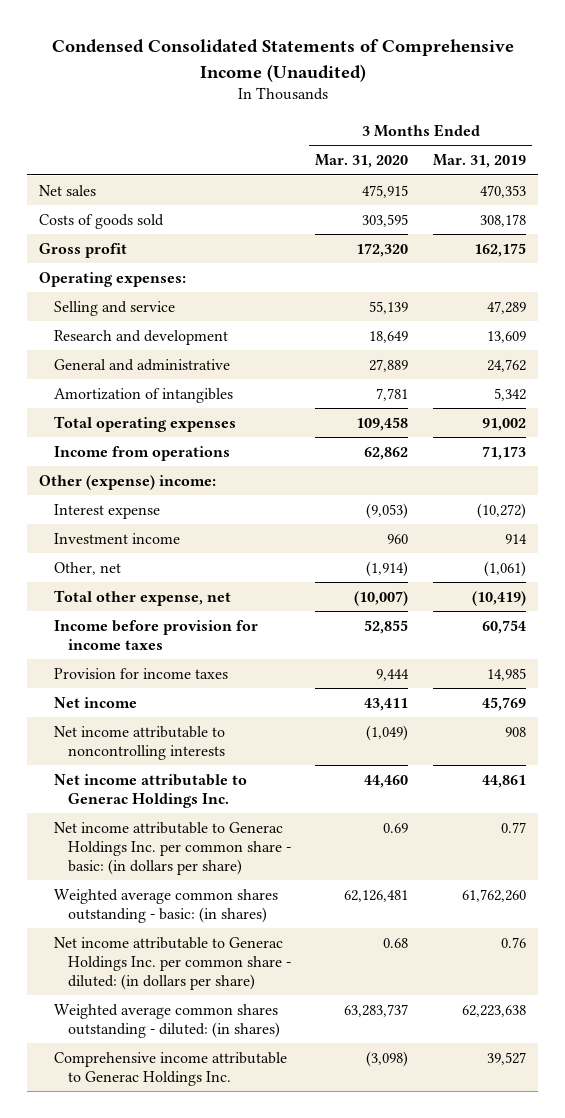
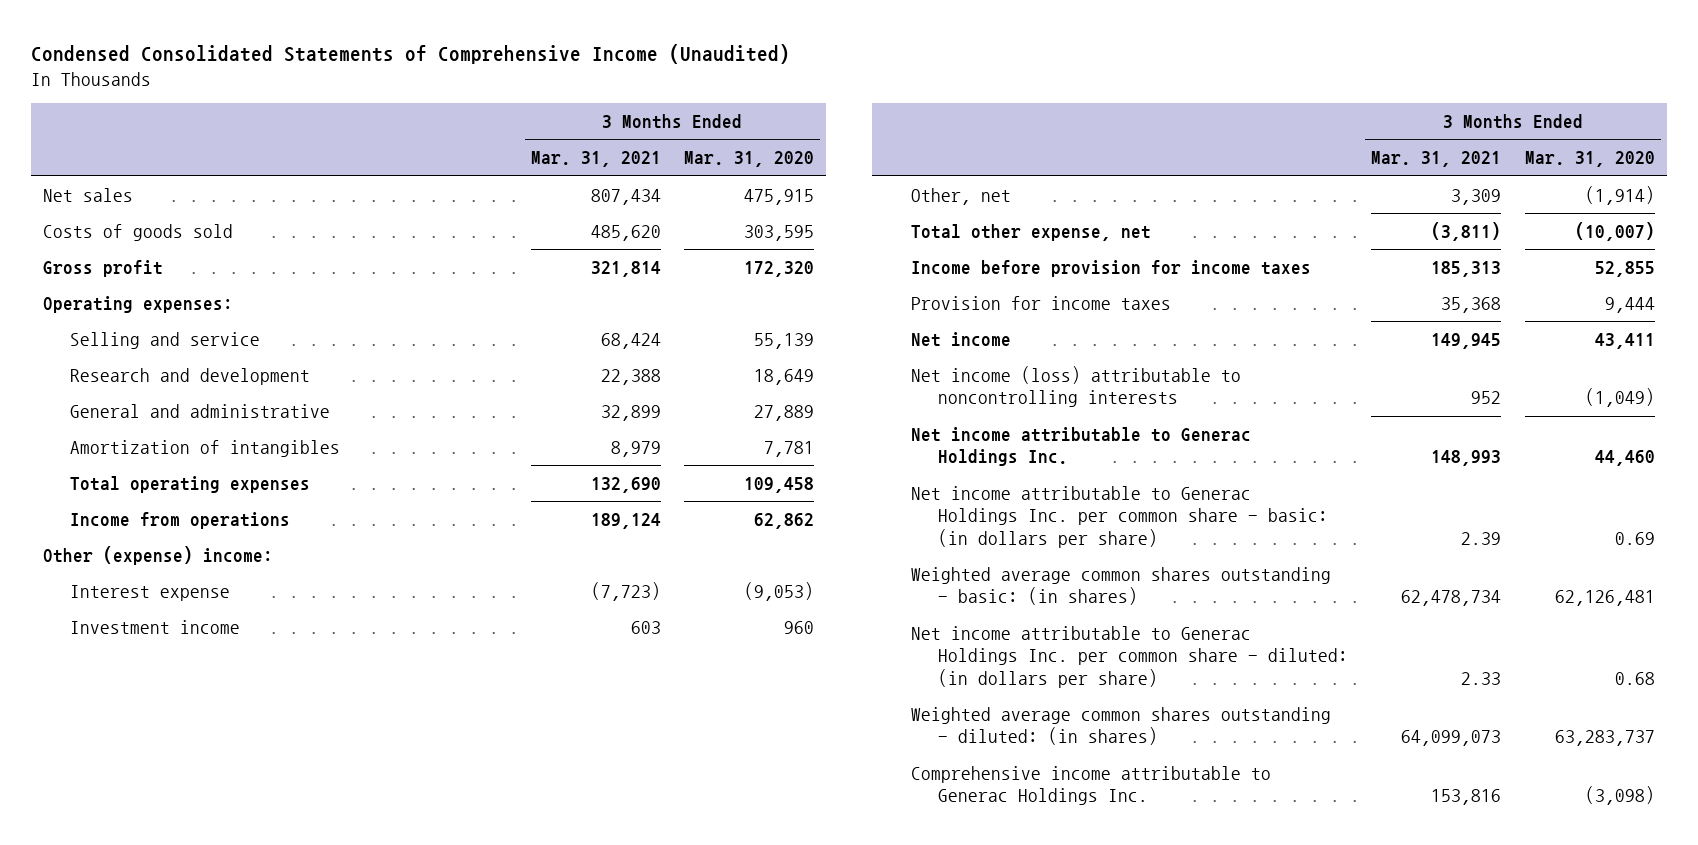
[432,154,526,169] Mar. 31, 2019 -> none
none -> [530,151,661,168] Mar. 31, 2021
[53,726,226,760] Net income attributable to noncontrolling interests -> [910,366,1241,408] Net income (loss) attributable to noncontrolling interests

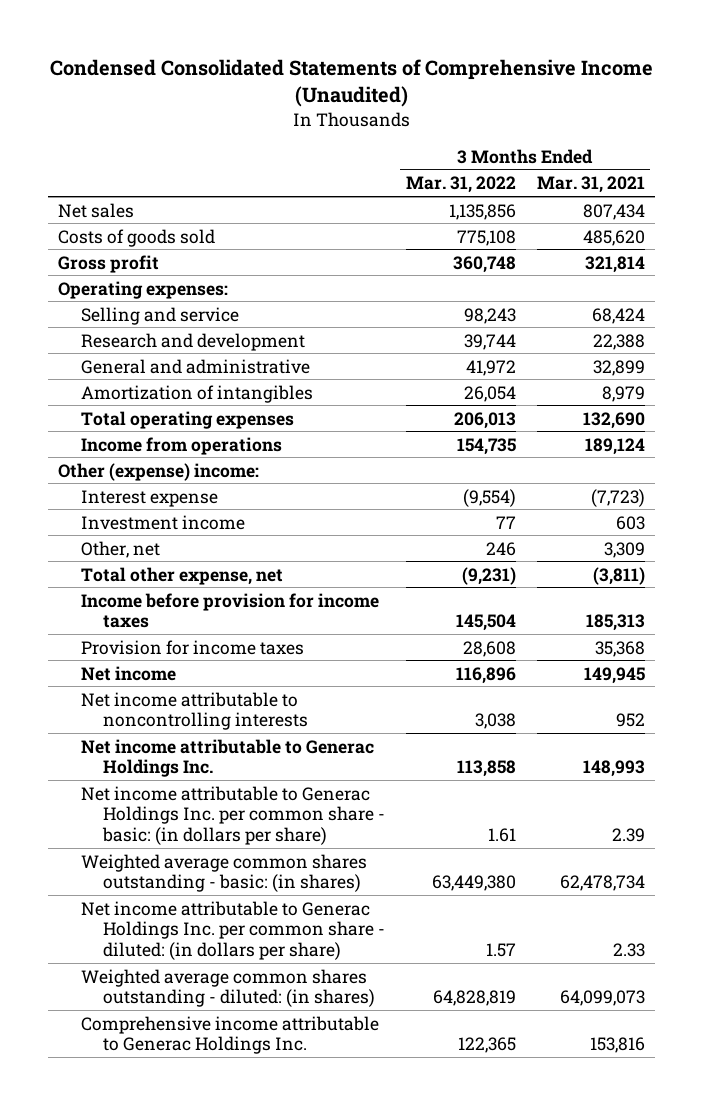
[684,151,815,168] Mar. 31, 2020 -> none
none -> [405,176,516,194] Mar. 31, 2022
[910,366,1241,408] Net income (loss) attributable to noncontrolling interests -> [80,691,308,731] Net income attributable to noncontrolling interests

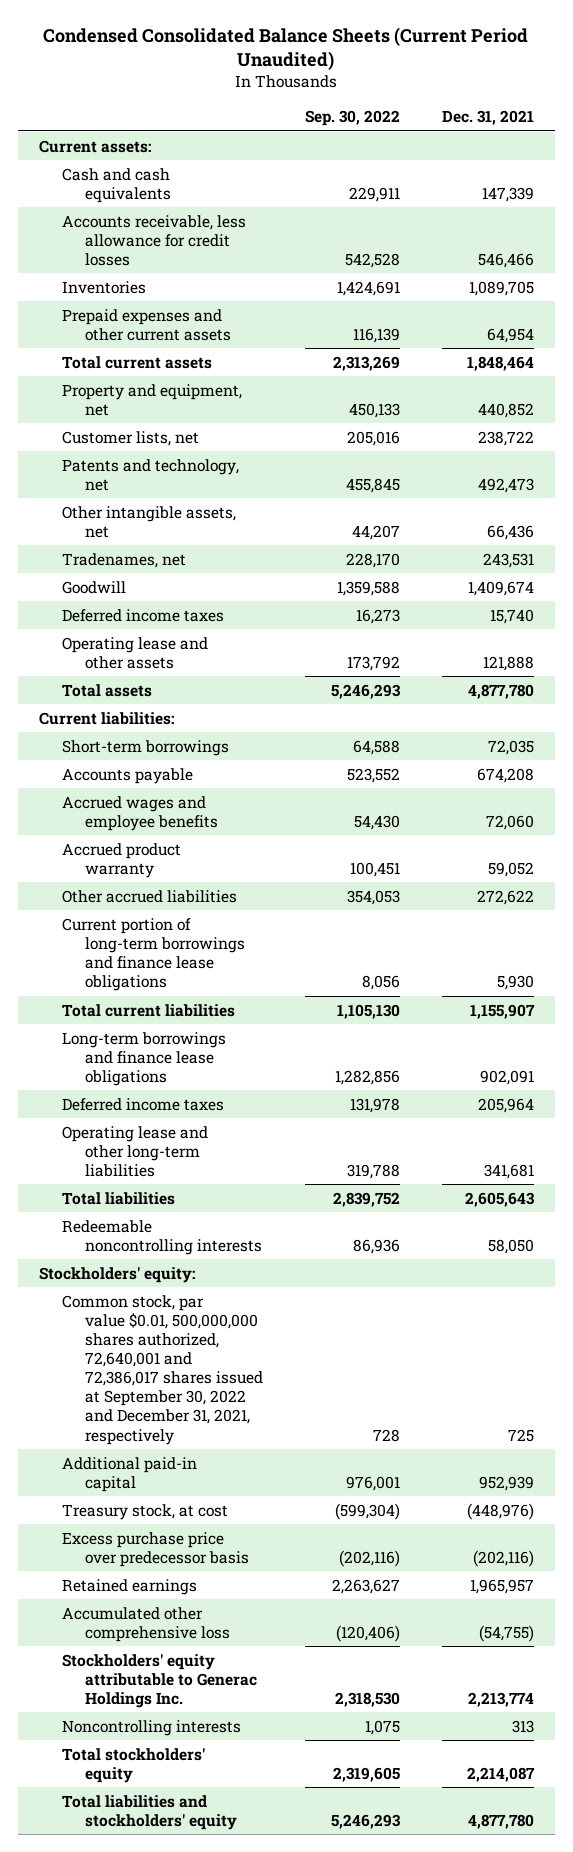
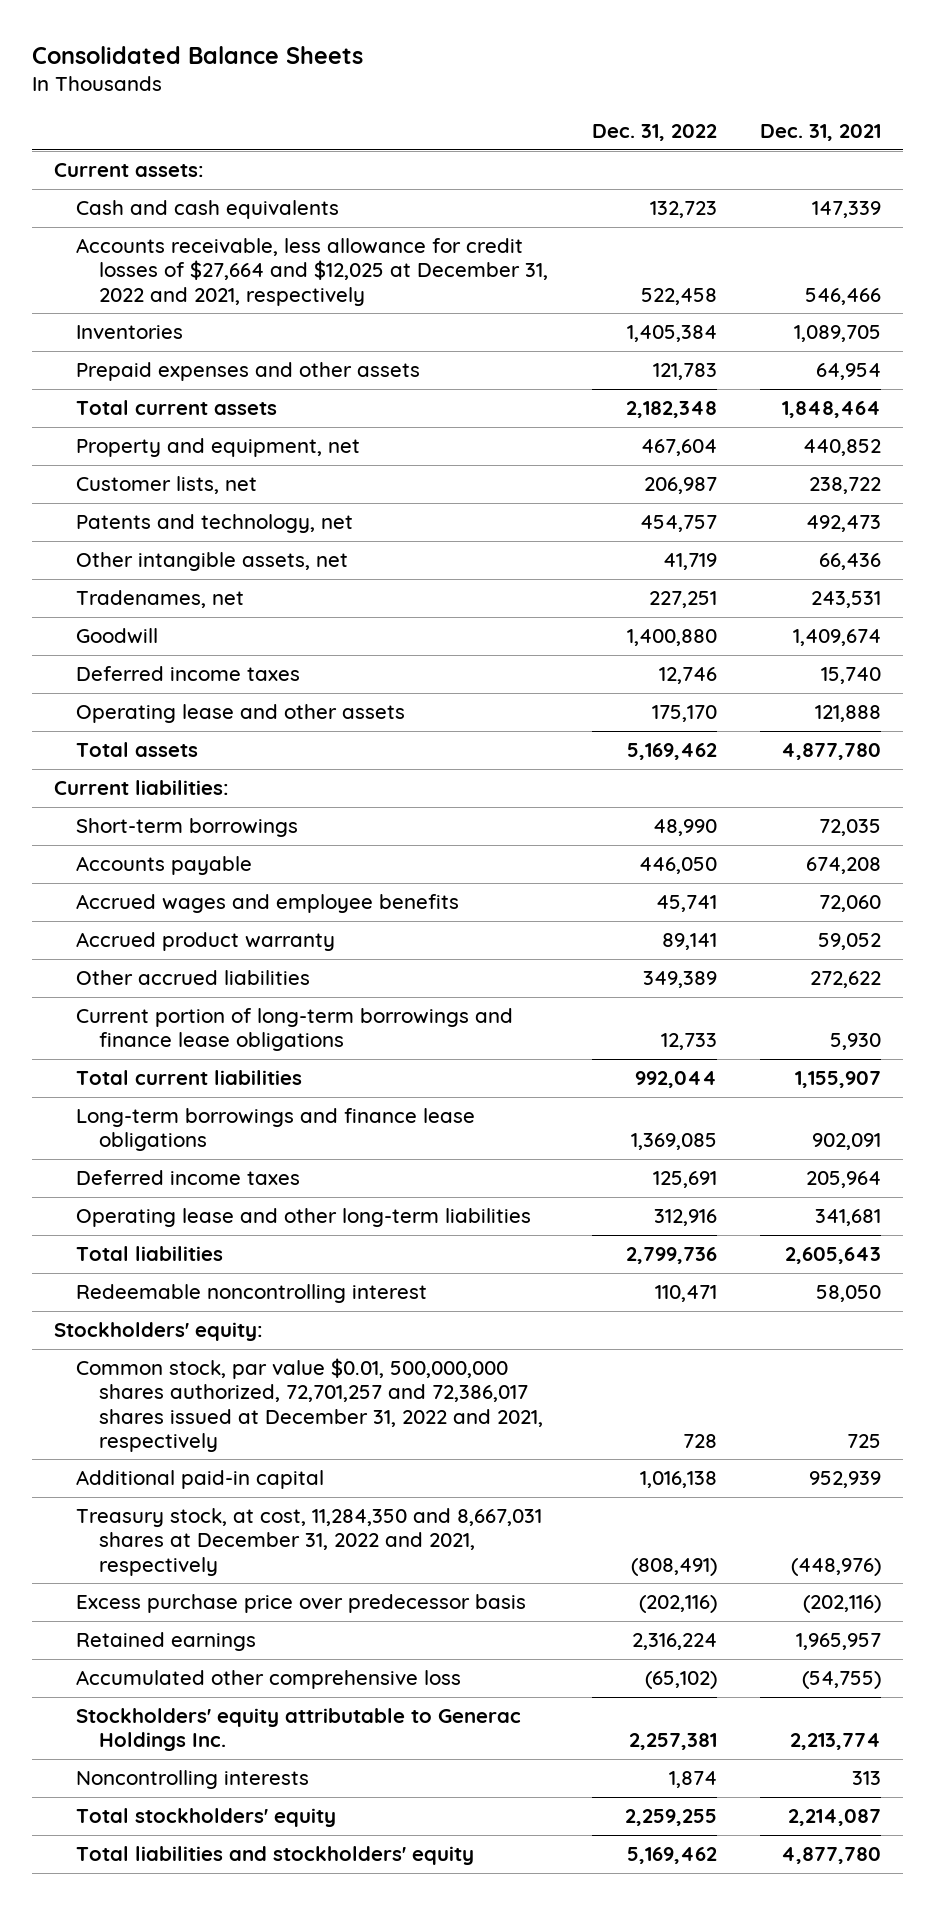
[43,26,529,71] Condensed Consolidated Balance Sheets (Current Period Unaudited) -> [31,45,363,64] Consolidated Balance Sheets
[305,110,401,127] Sep. 30, 2022 -> none
none -> [591,123,717,141] Dec. 31, 2022
[61,214,246,266] Accounts receivable, less allowance for credit losses -> [76,238,548,306] Accounts receivable, less allowance for credit losses of $27,664 and $12,025 at December 31, 2022 and 2021, respectively
[61,308,232,341] Prepaid expenses and other current assets -> [76,362,421,382] Prepaid expenses and other assets
[61,1219,263,1255] Redeemable noncontrolling interests -> [76,1284,428,1304] Redeemable noncontrolling interest
[61,1294,264,1445] Common stock, par value $0.01, 500,000,000 shares authorized, 72,640,001 and 72,386,017 shares issued at September 30, 2022 and December 31, 2021, respectively -> [76,1358,543,1452] Common stock, par value $0.01, 500,000,000 shares authorized, 72,701,257 and 72,386,017 shares issued at December 31, 2022 and 2021, respectively
[61,1503,228,1520] Treasury stock, at cost -> [76,1508,543,1576] Treasury stock, at cost, 11,284,350 and 8,667,031 shares at December 31, 2022 and 2021, respectively

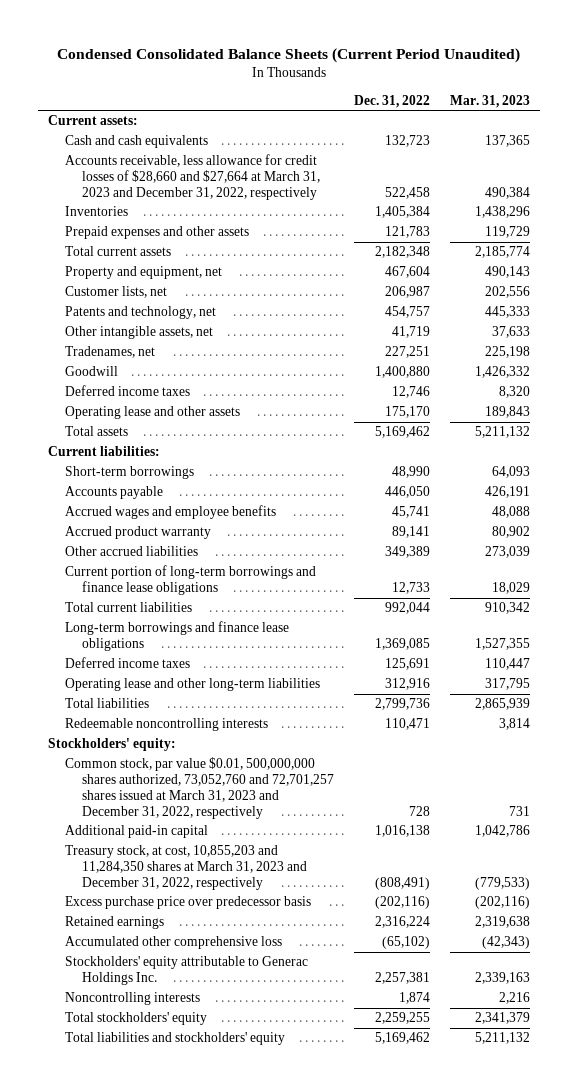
[31,45,363,64] Consolidated Balance Sheets -> [57,47,521,63] Condensed Consolidated Balance Sheets (Current Period Unaudited)
[760,123,882,141] Dec. 31, 2021 -> none
none -> [450,94,531,108] Mar. 31, 2023
[76,238,548,306] Accounts receivable, less allowance for credit losses of $27,664 and $12,025 at December 31, 2022 and 2021, respectively -> [65,154,321,200] Accounts receivable, less allowance for credit losses of $28,660 and $27,664 at March 31, 2023 and December 31, 2022, respectively
[76,1284,428,1304] Redeemable noncontrolling interest -> [65,718,269,732] Redeemable noncontrolling interests
[76,1358,543,1452] Common stock, par value $0.01, 500,000,000 shares authorized, 72,701,257 and 72,386,017 shares issued at December 31, 2022 and 2021, respectively -> [65,757,335,819] Common stock, par value $0.01, 500,000,000 shares authorized, 73,052,760 and 72,701,257 shares issued at March 31, 2023 and December 31, 2022, respectively
[76,1508,543,1576] Treasury stock, at cost, 11,284,350 and 8,667,031 shares at December 31, 2022 and 2021, respectively -> [65,845,308,890] Treasury stock, at cost, 10,855,203 and 11,284,350 shares at March 31, 2023 and December 31, 2022, respectively

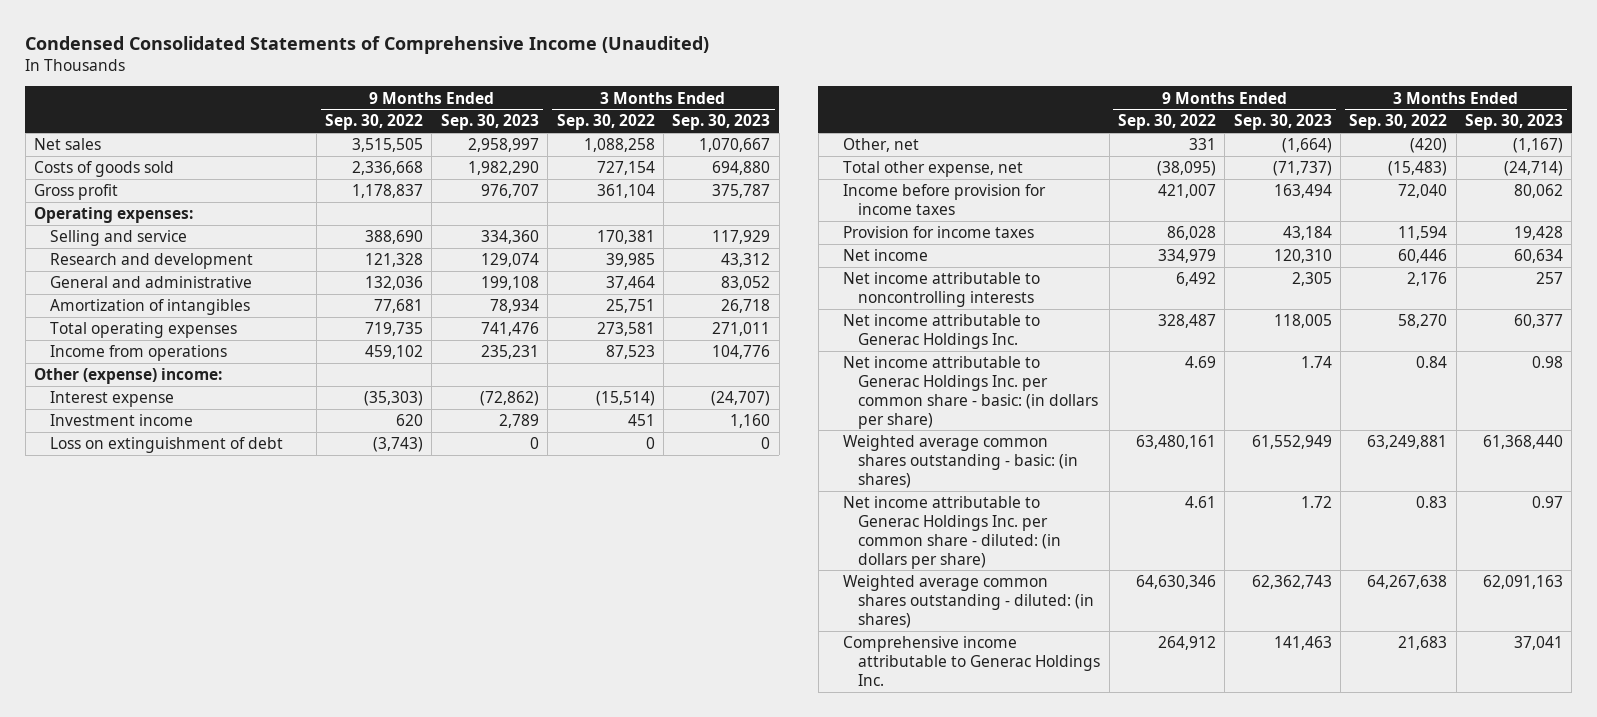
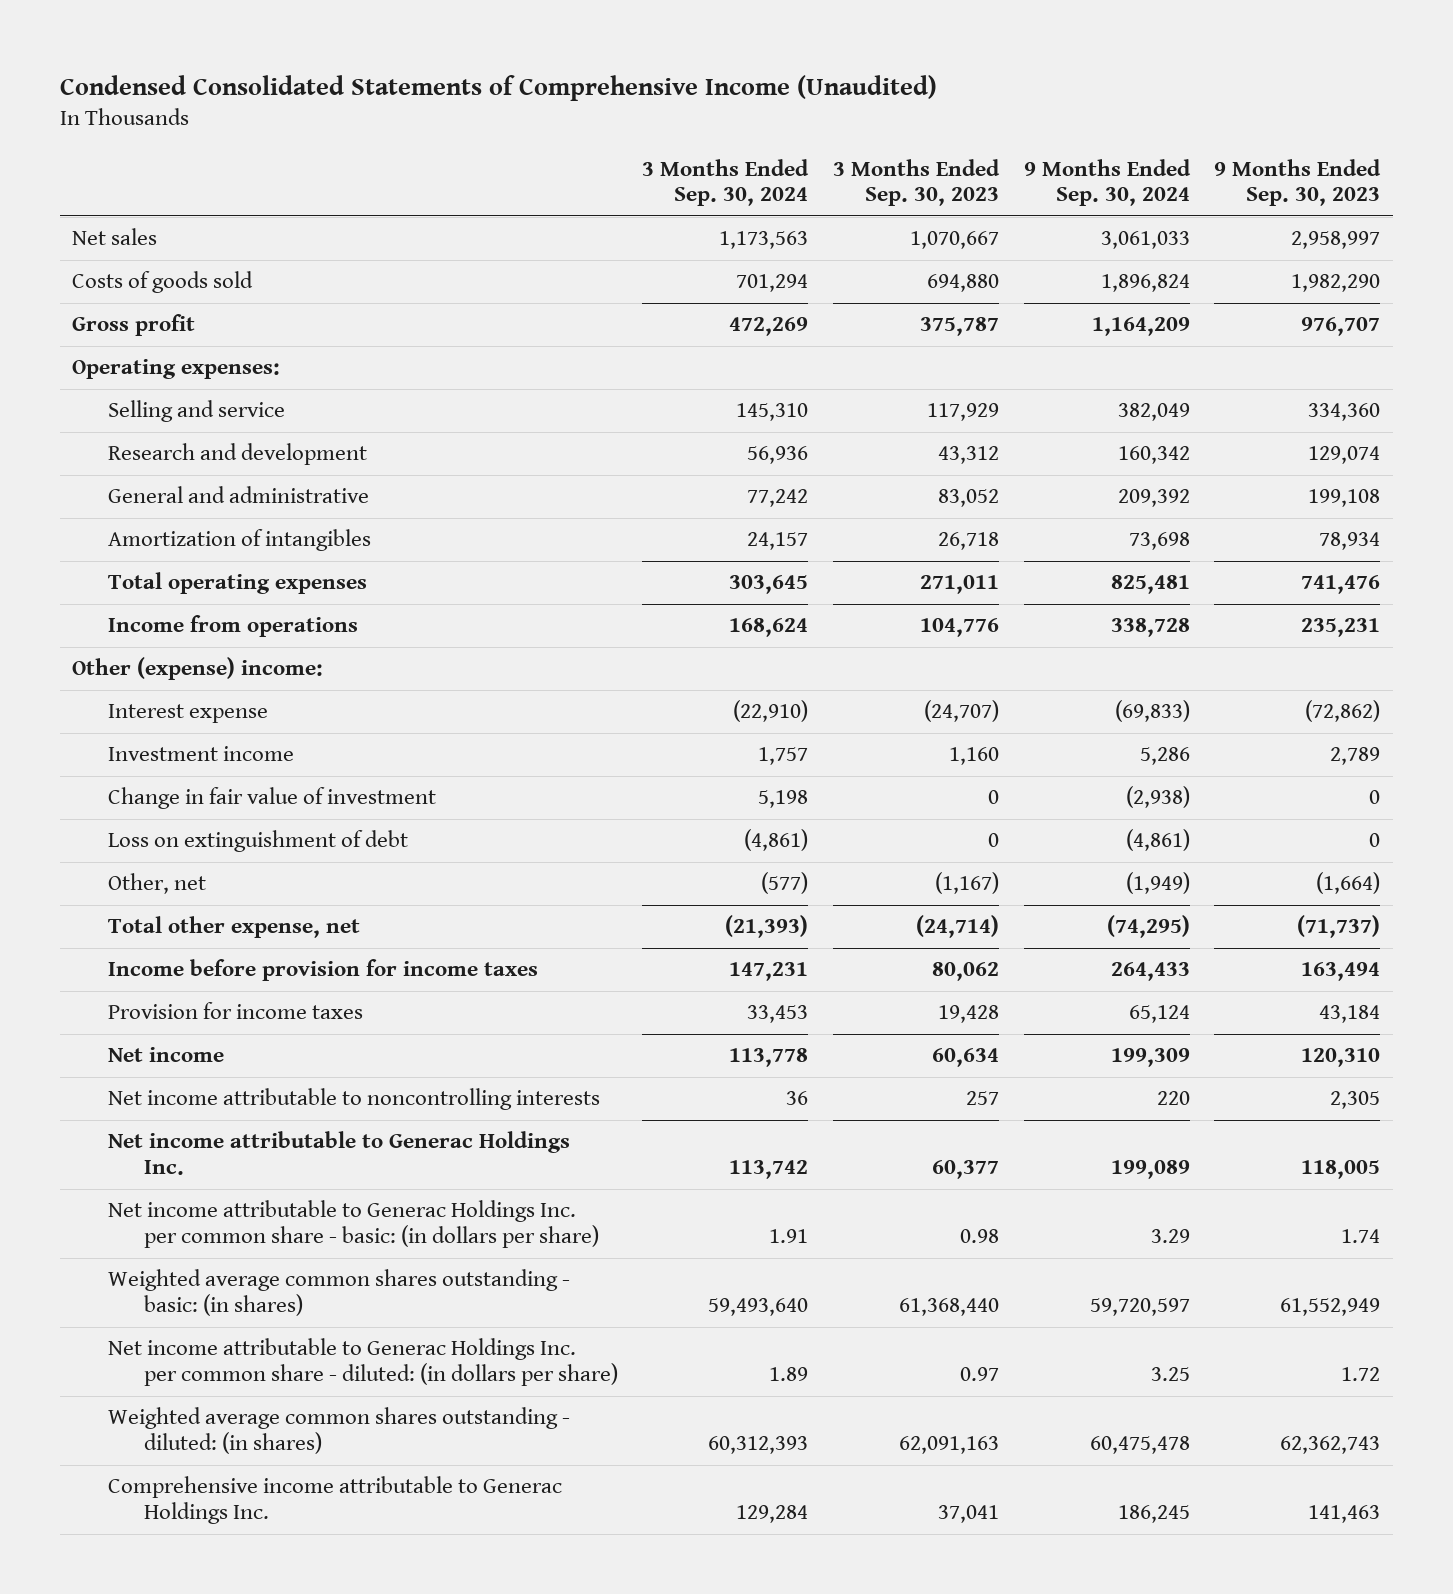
[325,114,424,131] Sep. 30, 2022 -> none
[556,114,655,131] Sep. 30, 2022 -> none
none -> [642,158,810,207] 3 Months Ended Sep. 30, 2024
none -> [1023,158,1191,207] 9 Months Ended Sep. 30, 2024
none -> [108,787,437,810] Change in fair value of investment

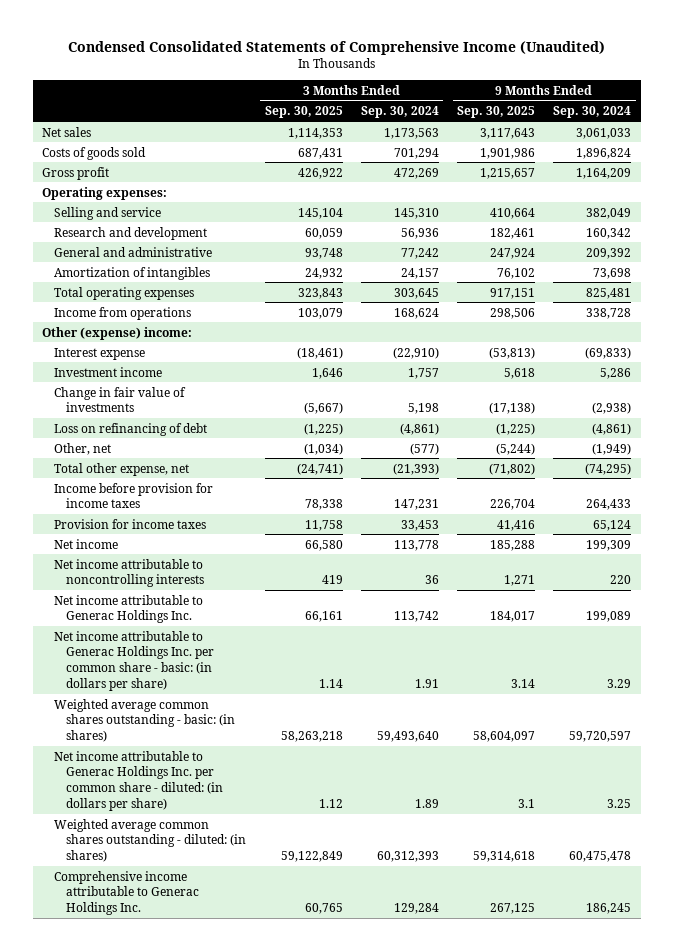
[833,158,1001,207] 3 Months Ended Sep. 30, 2023 -> none
[1214,158,1382,207] 9 Months Ended Sep. 30, 2023 -> none
none -> [264,106,343,119] Sep. 30, 2025
none -> [457,106,536,119] Sep. 30, 2025
[108,787,437,810] Change in fair value of investment -> [54,386,187,413] Change in fair value of investments
[108,830,409,853] Loss on extinguishment of debt -> [54,422,208,436] Loss on refinancing of debt

